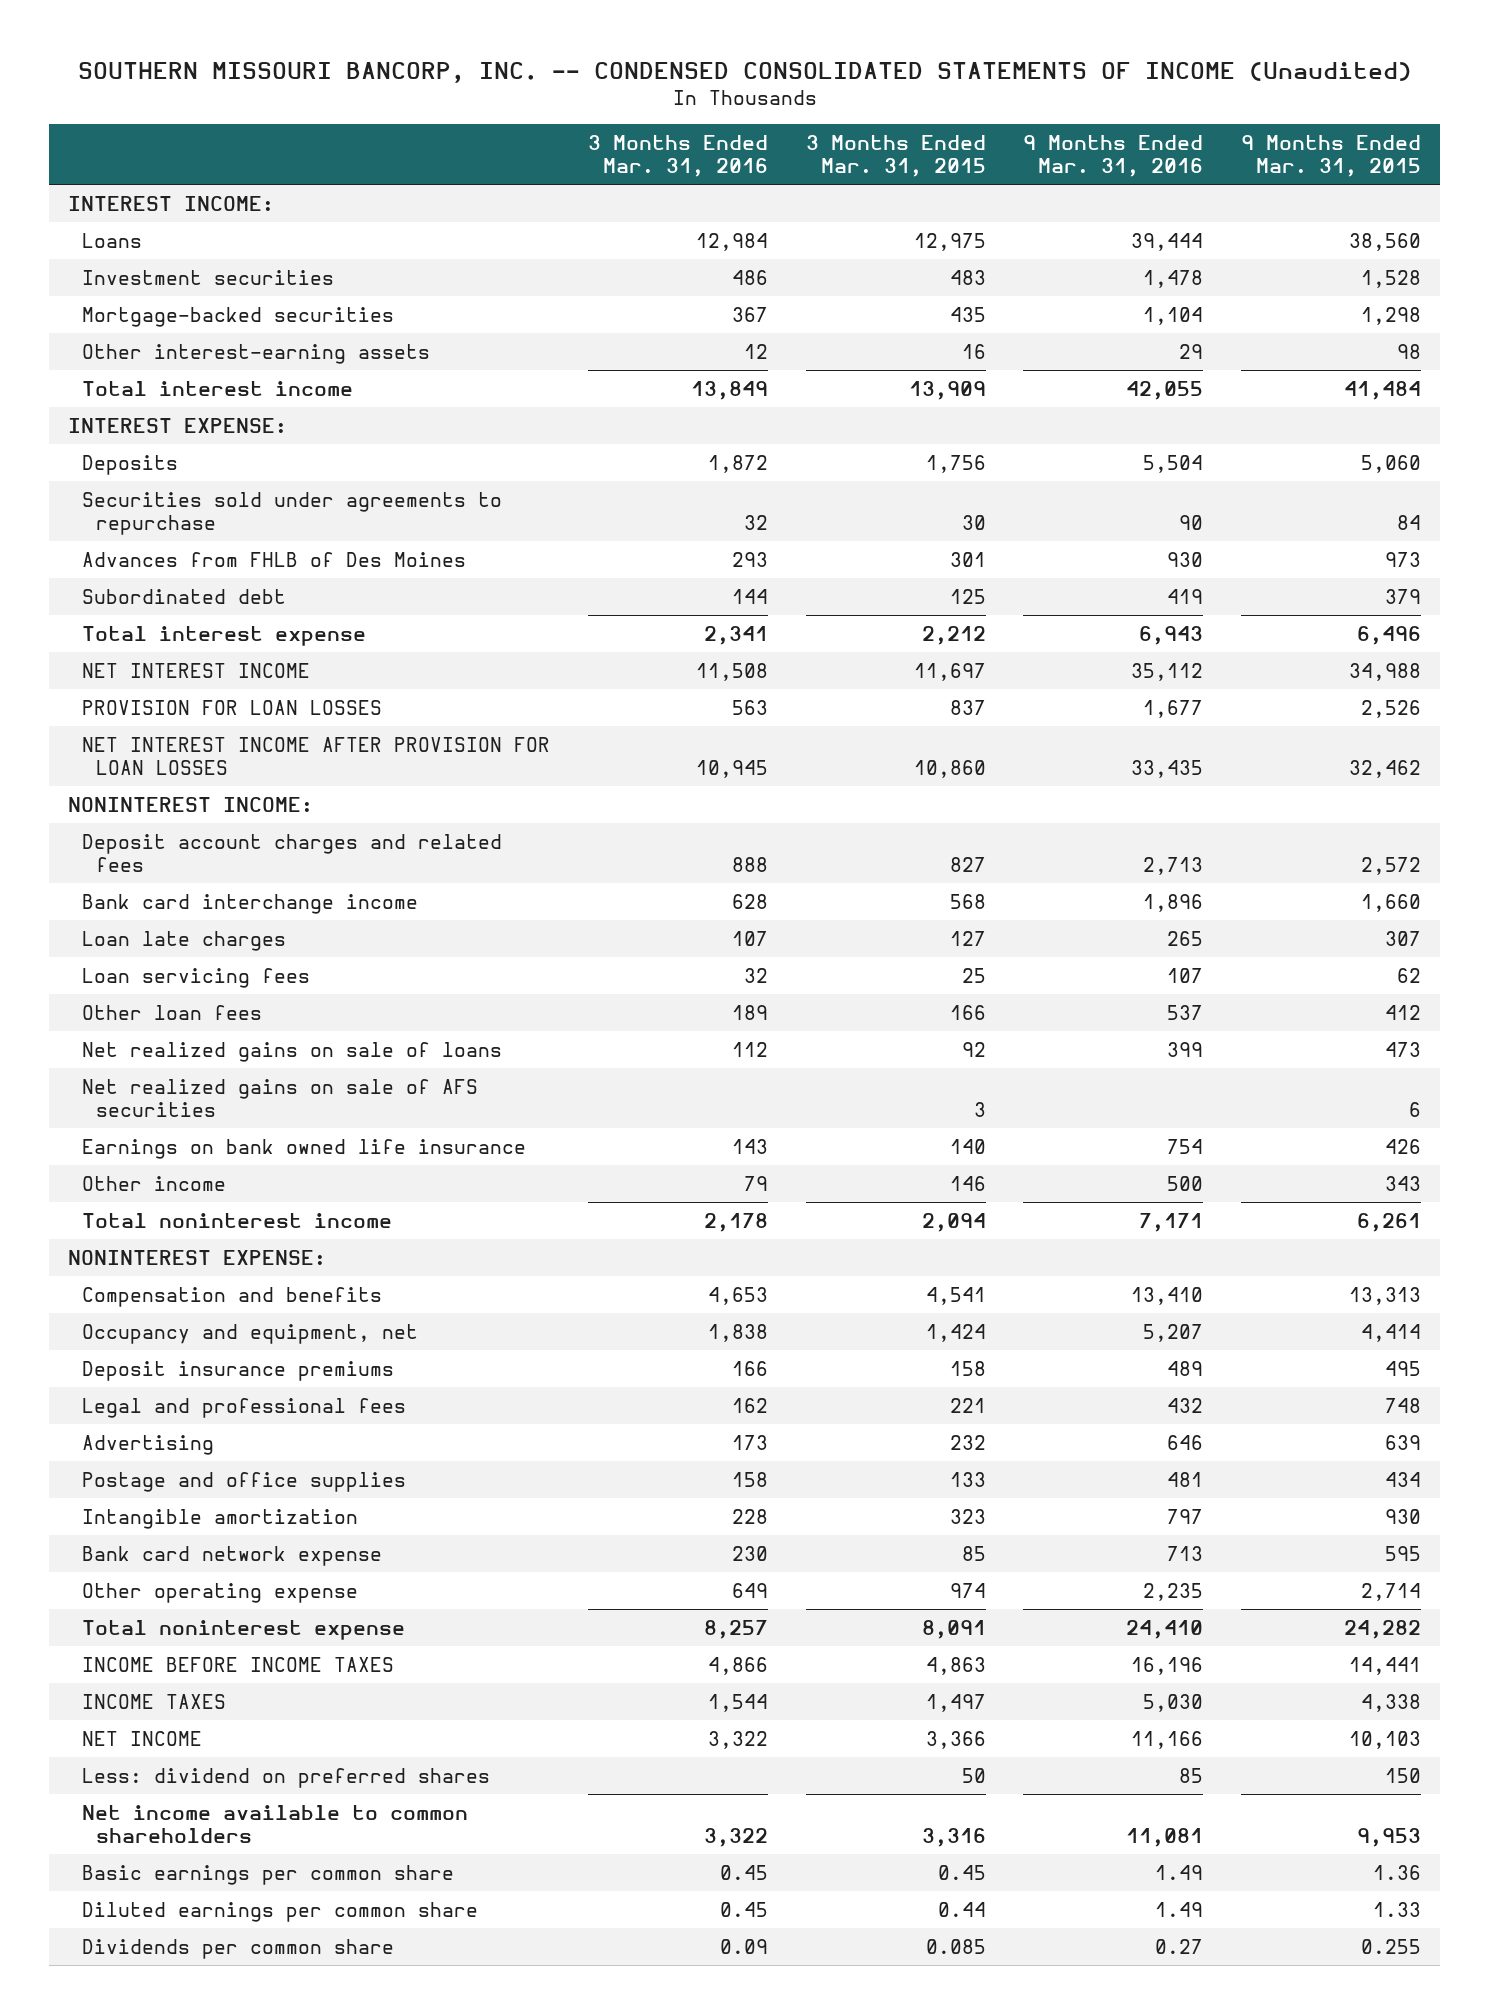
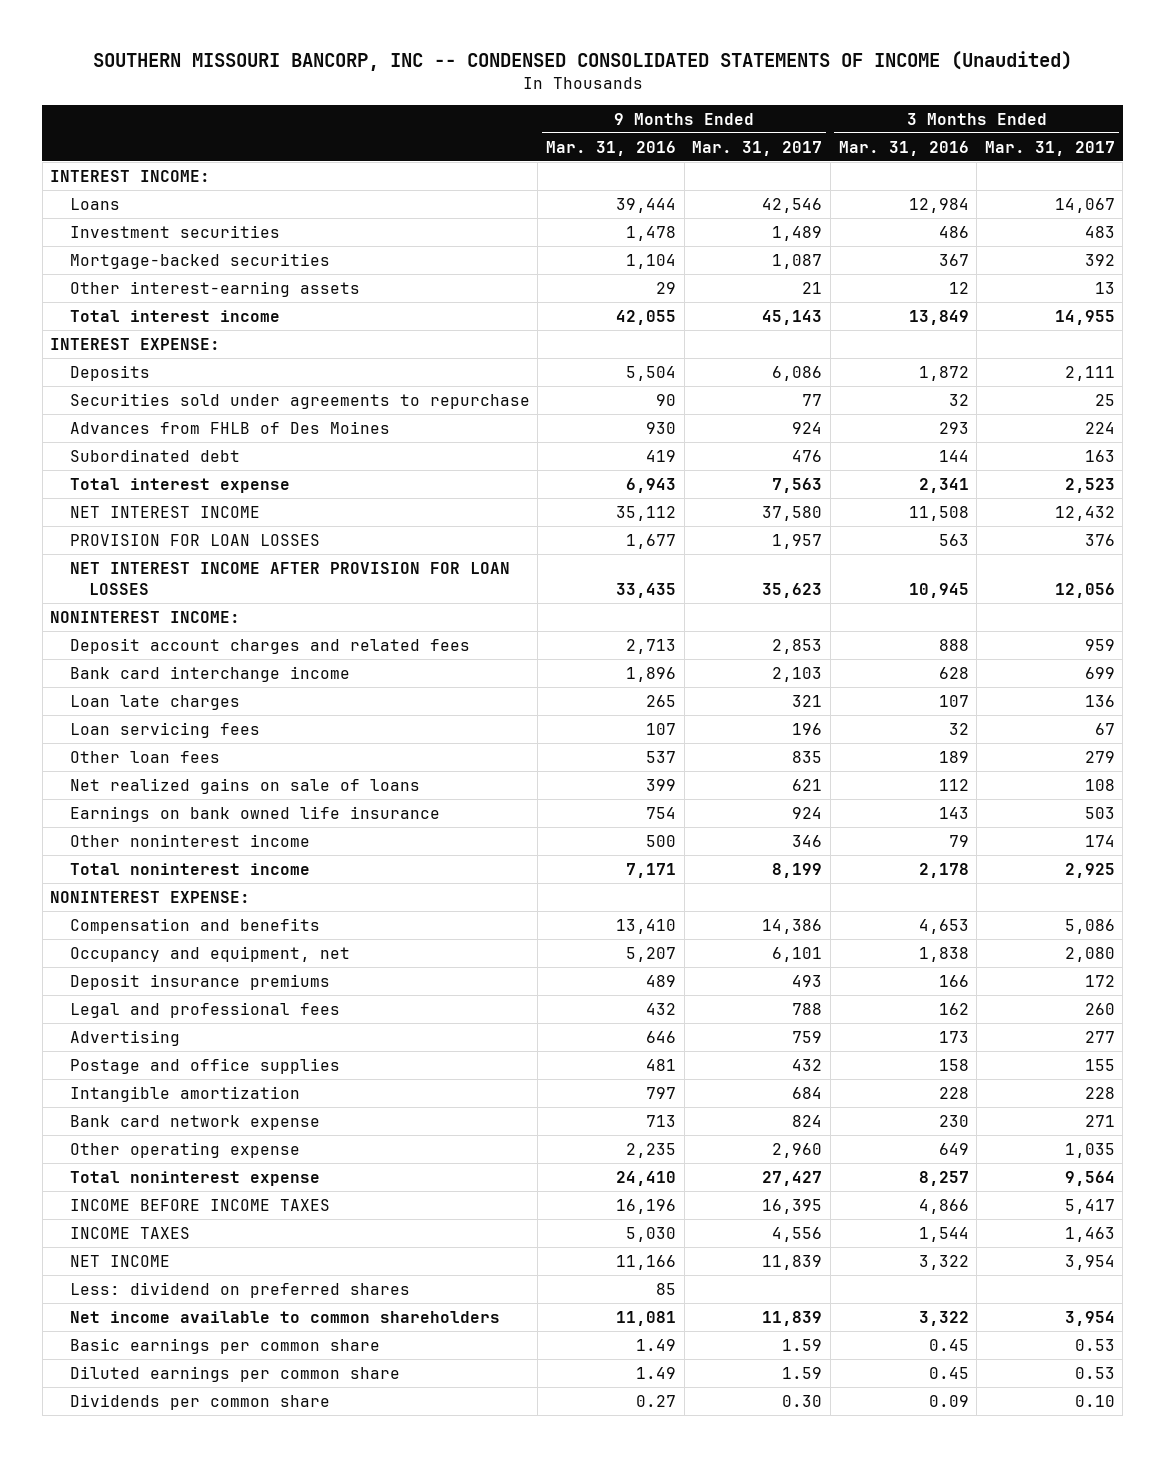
[77,62,1412,84] SOUTHERN MISSOURI BANCORP, INC. -- CONDENSED CONSOLIDATED STATEMENTS OF INCOME (Unaudited) -> [92,51,1072,72] SOUTHERN MISSOURI BANCORP, INC -- CONDENSED CONSOLIDATED STATEMENTS OF INCOME (Unaudited)
[805,135,986,177] 3 Months Ended Mar. 31, 2015 -> none
[1241,135,1422,177] 9 Months Ended Mar. 31, 2015 -> none
none -> [692,140,823,156] Mar. 31, 2017
none -> [984,140,1115,156] Mar. 31, 2017
[82,1078,479,1117] Net realized gains on sale of AFS securities -> none
[82,1175,227,1191] Other income -> [69,833,310,847] Other noninterest income

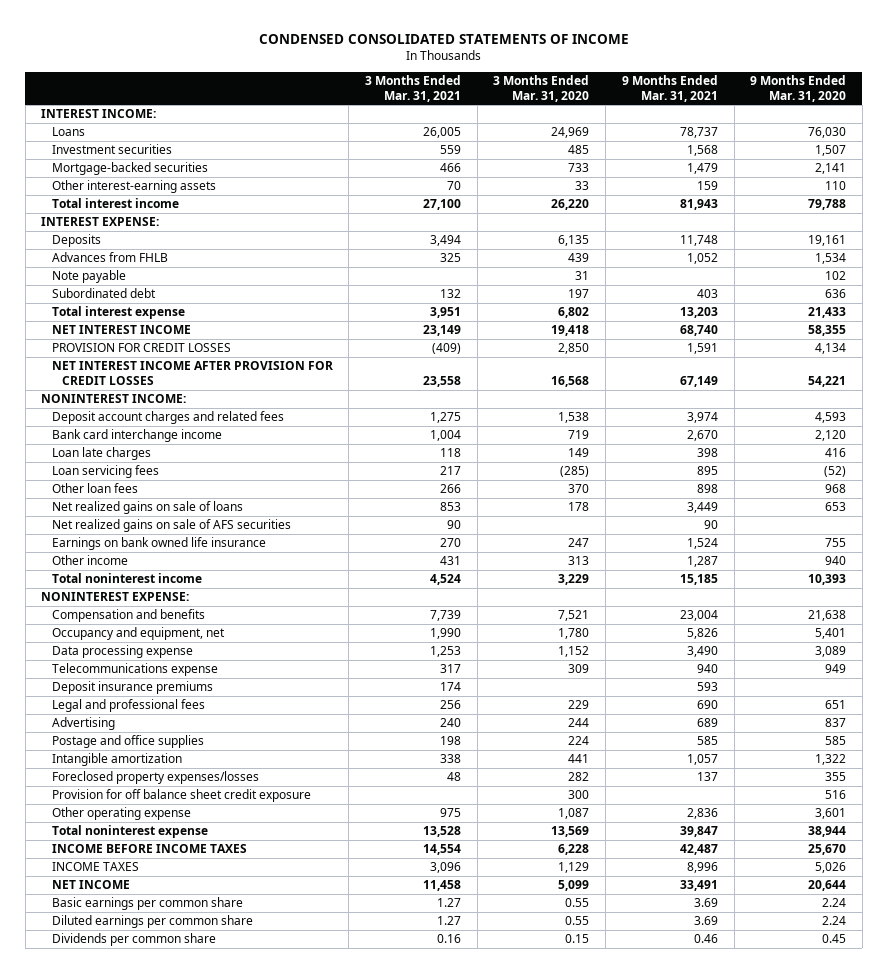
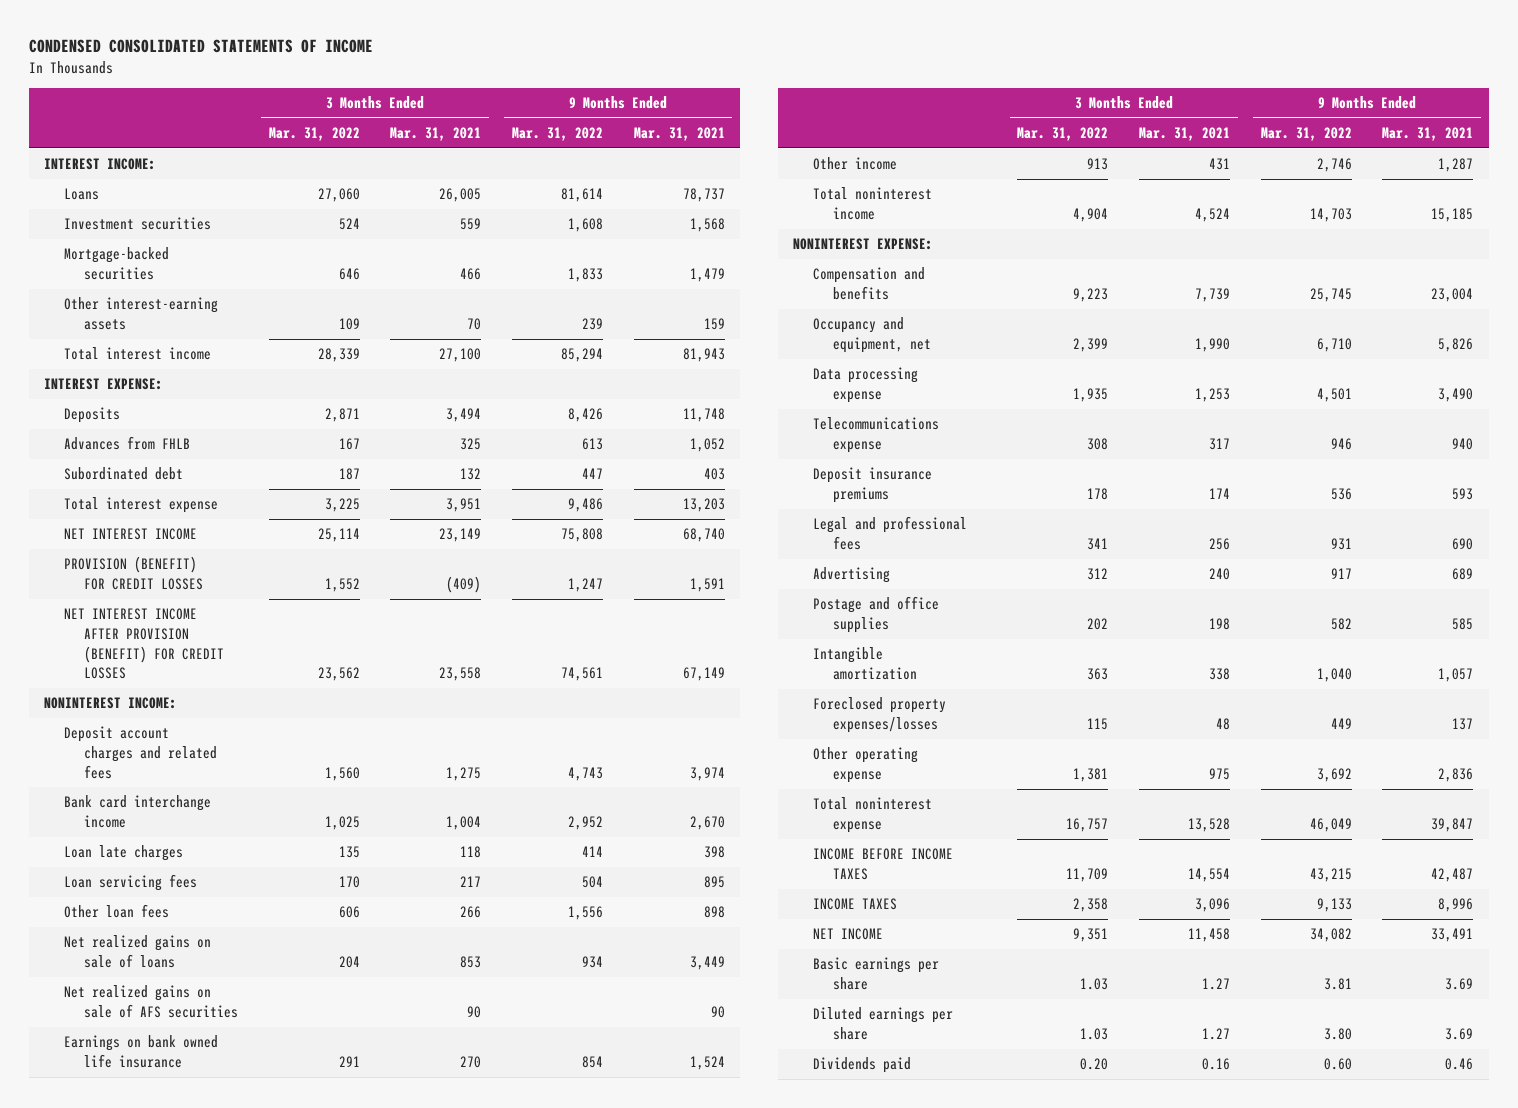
[493,74,590,102] 3 Months Ended Mar. 31, 2020 -> none
[750,74,847,102] 9 Months Ended Mar. 31, 2020 -> none
none -> [268,127,360,142] Mar. 31, 2022
none -> [511,127,603,142] Mar. 31, 2022
[51,270,126,284] Note payable -> none
[51,343,231,353] PROVISION FOR CREDIT LOSSES -> [64,556,203,590] PROVISION (BENEFIT) FOR CREDIT LOSSES
[51,361,333,386] NET INTEREST INCOME AFTER PROVISION FOR CREDIT LOSSES -> [64,608,224,680] NET INTEREST INCOME AFTER PROVISION (BENEFIT) FOR CREDIT LOSSES
[51,789,311,803] Provision for off balance sheet credit exposure -> none
[51,897,243,911] Basic earnings per common share -> [812,957,939,990] Basic earnings per share
[51,915,253,929] Diluted earnings per common share -> [812,1007,953,1040] Diluted earnings per share
[51,933,216,947] Dividends per common share -> [812,1057,911,1074] Dividends paid

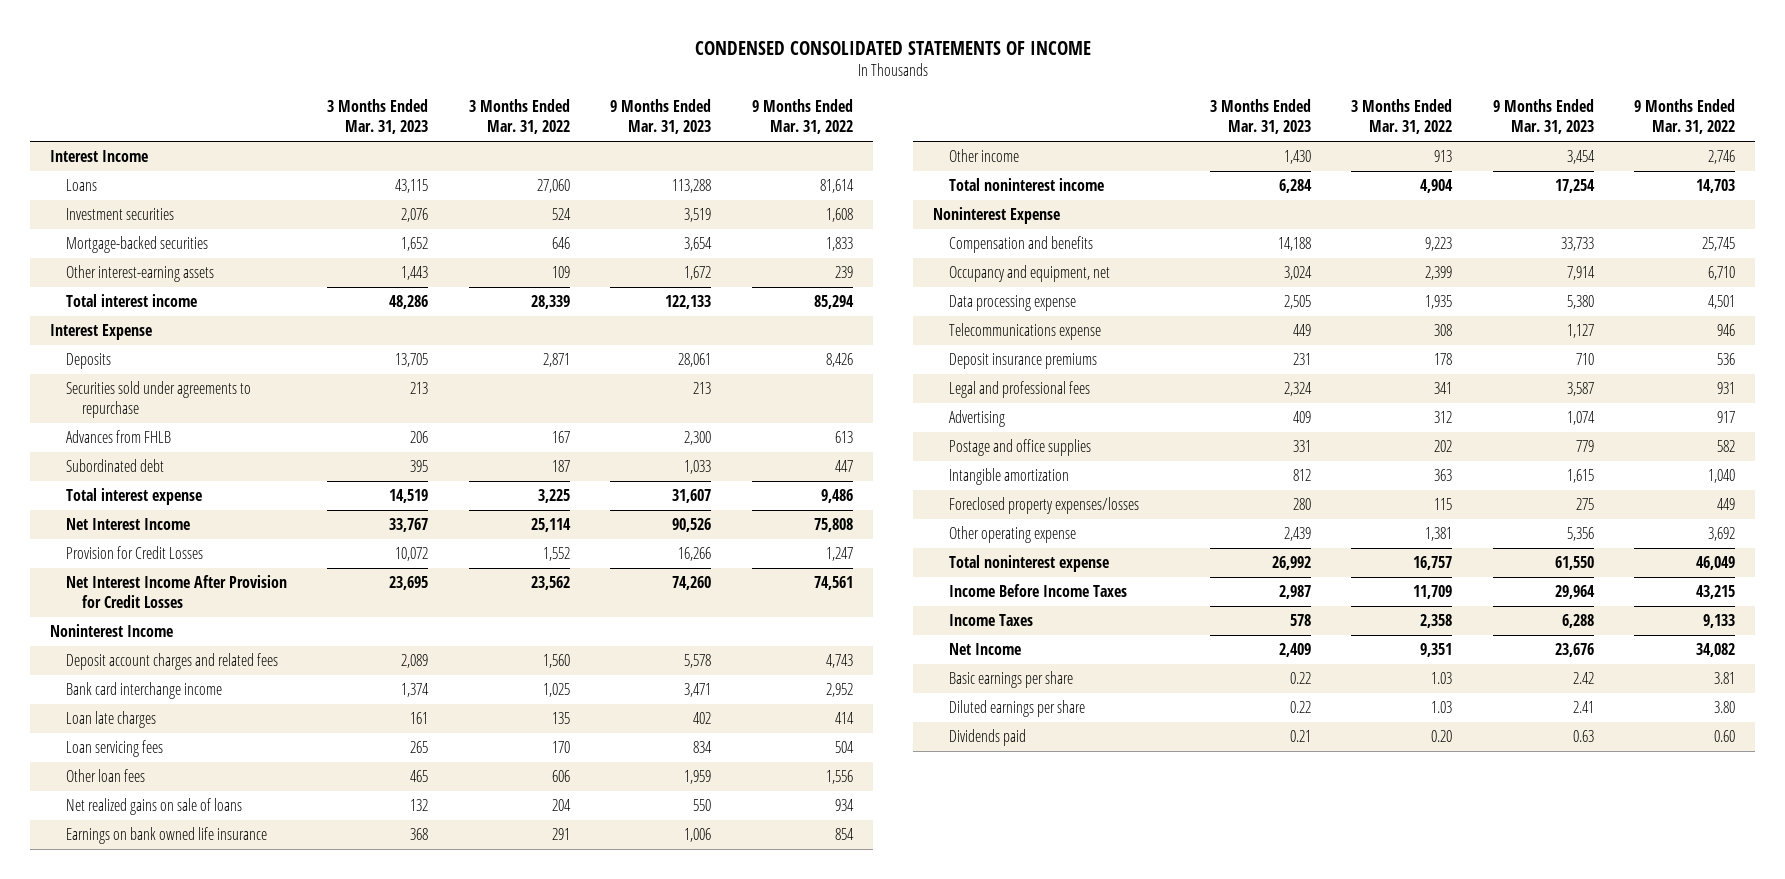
[390,127,482,142] Mar. 31, 2021 -> none
[633,127,725,142] Mar. 31, 2021 -> none
none -> [327,99,429,135] 3 Months Ended Mar. 31, 2023
none -> [610,99,712,135] 9 Months Ended Mar. 31, 2023
[44,158,157,171] INTEREST INCOME: -> [50,150,149,163] Interest Income
[44,378,164,391] INTEREST EXPENSE: -> [50,324,153,341] Interest Expense
none -> [65,381,251,419] Securities sold under agreements to repurchase
[64,528,198,541] NET INTEREST INCOME -> [65,518,190,531] Net Interest Income
[64,556,203,590] PROVISION (BENEFIT) FOR CREDIT LOSSES -> [65,546,203,560] Provision for Credit Losses
[64,608,224,680] NET INTEREST INCOME AFTER PROVISION (BENEFIT) FOR CREDIT LOSSES -> [65,575,287,609] Net Interest Income After Provision for Credit Losses
[44,697,178,710] NONINTEREST INCOME: -> [50,624,174,638] Noninterest Income
[64,985,238,1018] Net realized gains on sale of AFS securities -> none
[793,238,934,251] NONINTEREST EXPENSE: -> [932,207,1060,225] Noninterest Expense
[812,848,953,880] INCOME BEFORE INCOME TAXES -> [948,584,1127,598] Income Before Income Taxes
[812,898,897,911] INCOME TAXES -> [948,614,1033,627] Income Taxes
[812,928,883,941] NET INCOME -> [948,643,1021,656] Net Income

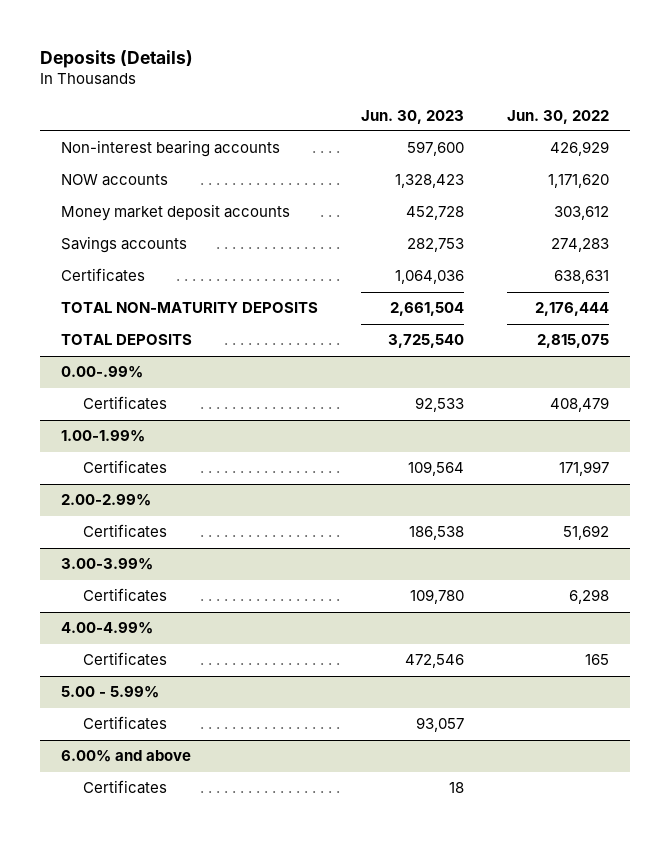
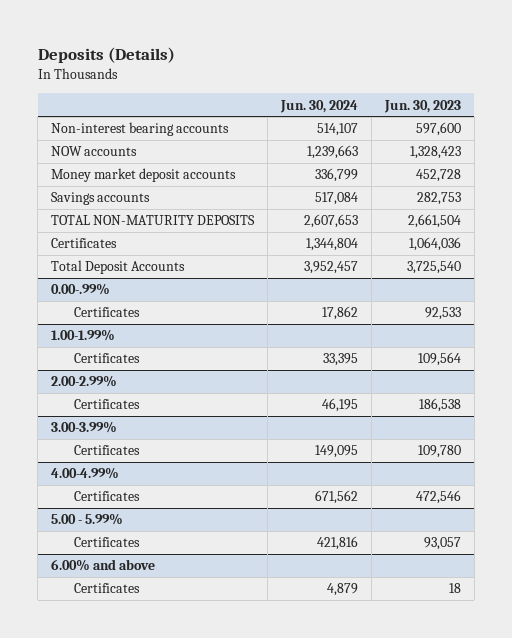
[506,109,609,124] Jun. 30, 2022 -> none
none -> [280,99,359,113] Jun. 30, 2024
[61,268,146,283] Certificates -> [51,238,118,249] Certificates
[61,334,193,346] TOTAL DEPOSITS -> [51,260,186,275] Total Deposit Accounts

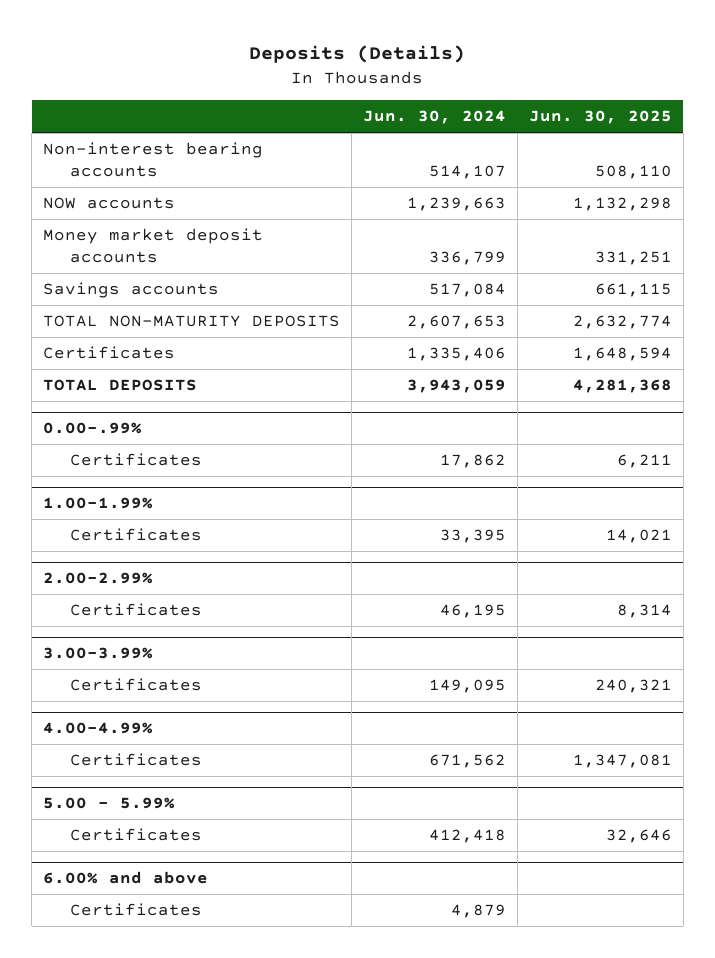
[383,99,461,113] Jun. 30, 2023 -> none
none -> [528,110,672,125] Jun. 30, 2025
[306,238,359,252] 1,344,804 -> [406,347,506,362] 1,335,406
[51,260,186,275] Total Deposit Accounts -> [43,379,198,392] TOTAL DEPOSITS
[304,261,359,275] 3,952,457 -> [406,379,506,394] 3,943,059
[317,536,359,551] 421,816 -> [428,829,506,844] 412,418

